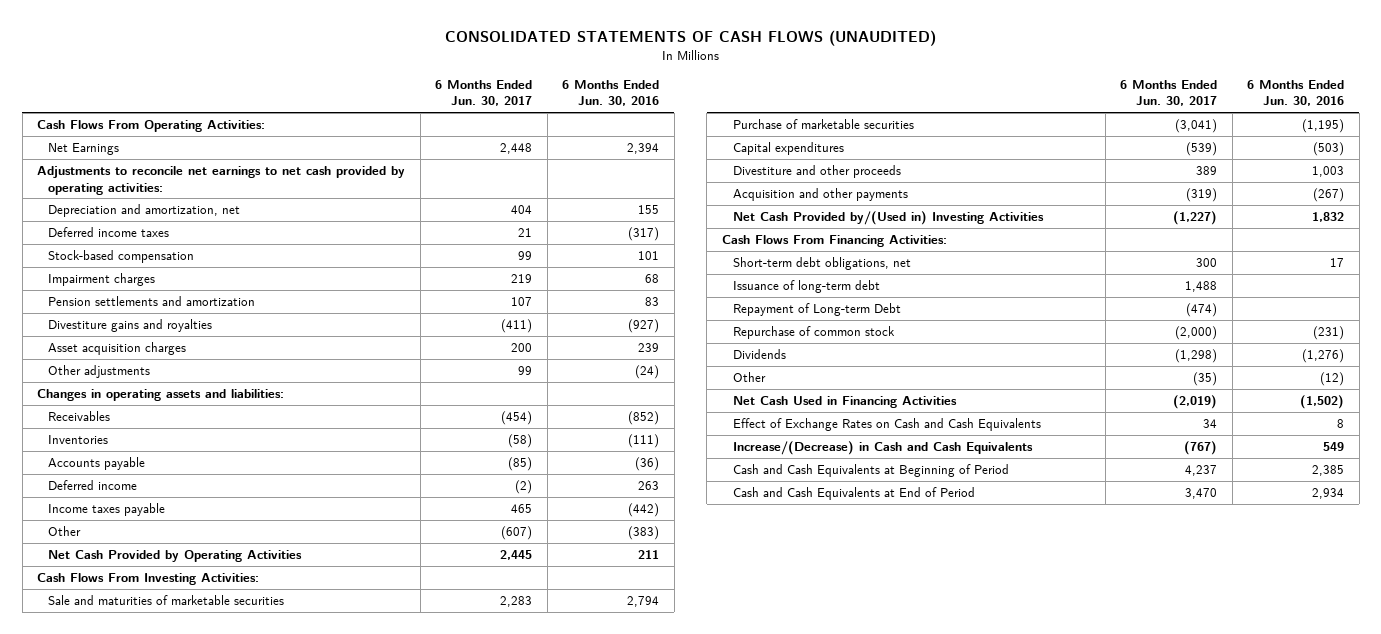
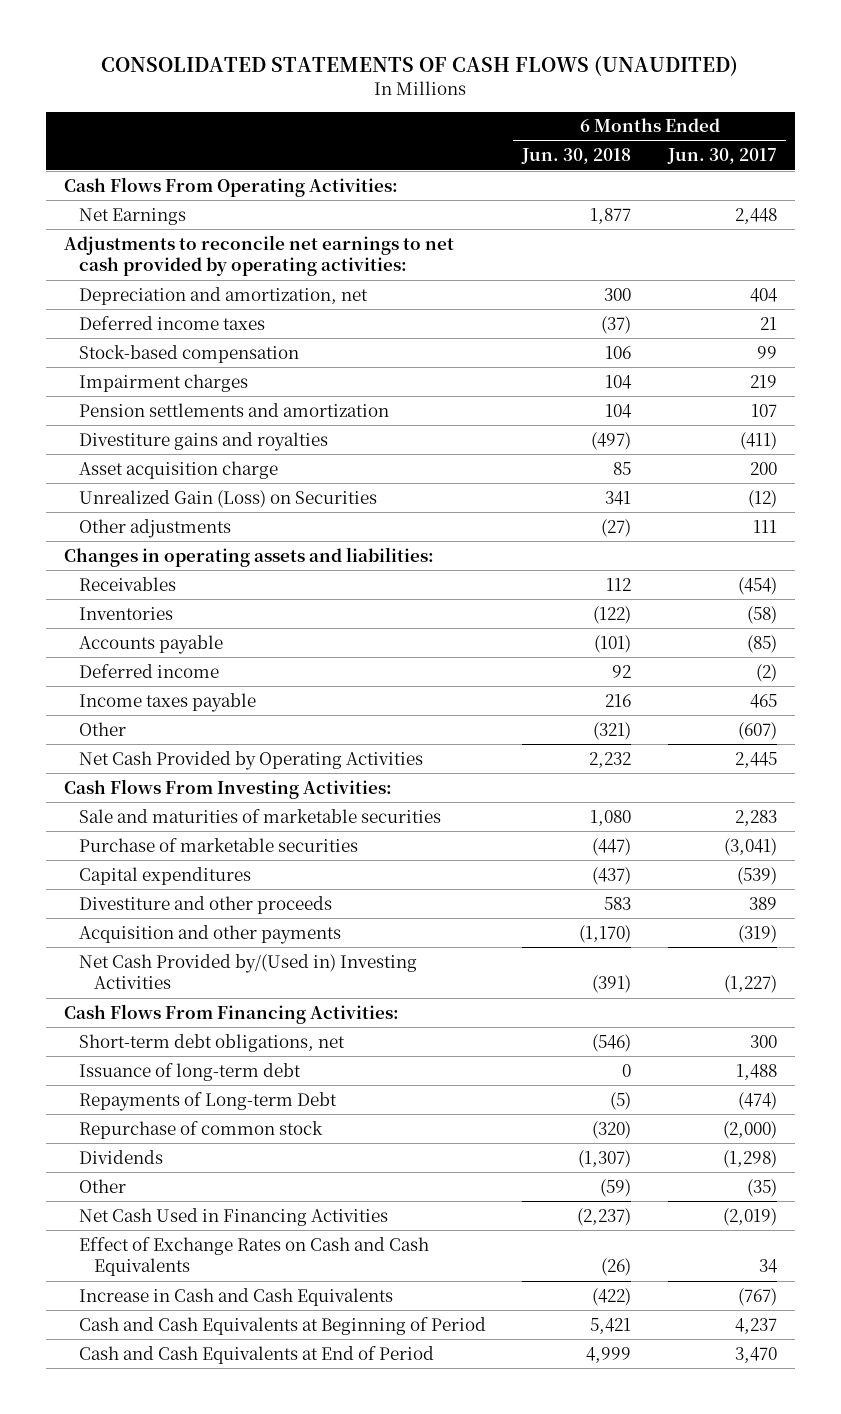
[562,80,660,107] 6 Months Ended Jun. 30, 2016 -> none
none -> [521,148,632,165] Jun. 30, 2018
[48,342,187,356] Asset acquisition charges -> [79,460,279,479] Asset acquisition charge
none -> [79,489,378,508] Unrealized Gain (Loss) on Securities
[518,366,533,376] 99 -> [752,519,777,533] 111
[733,303,902,317] Repayment of Long-term Debt -> [79,1091,338,1111] Repayments of Long-term Debt
[733,441,1034,456] Increase/(Decrease) in Cash and Cash Equivalents -> [79,1287,394,1306] Increase in Cash and Cash Equivalents

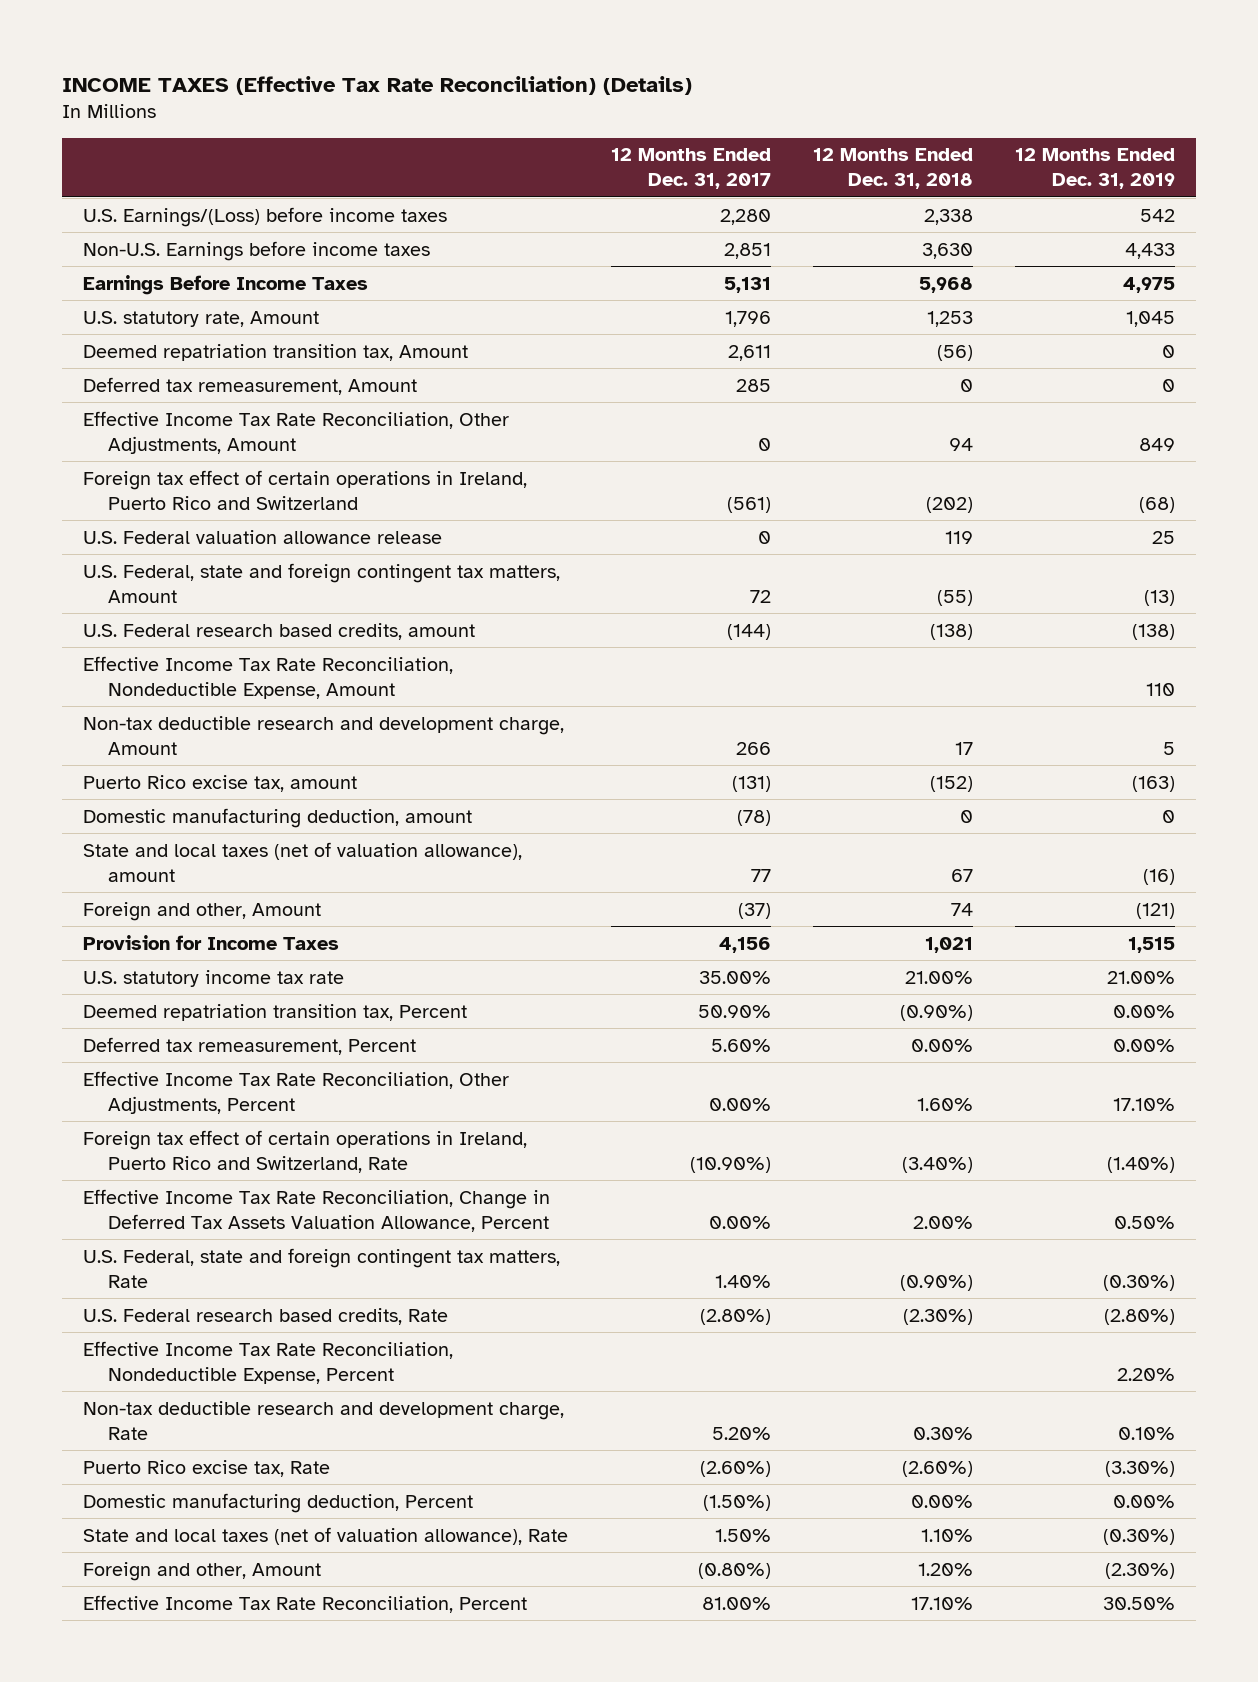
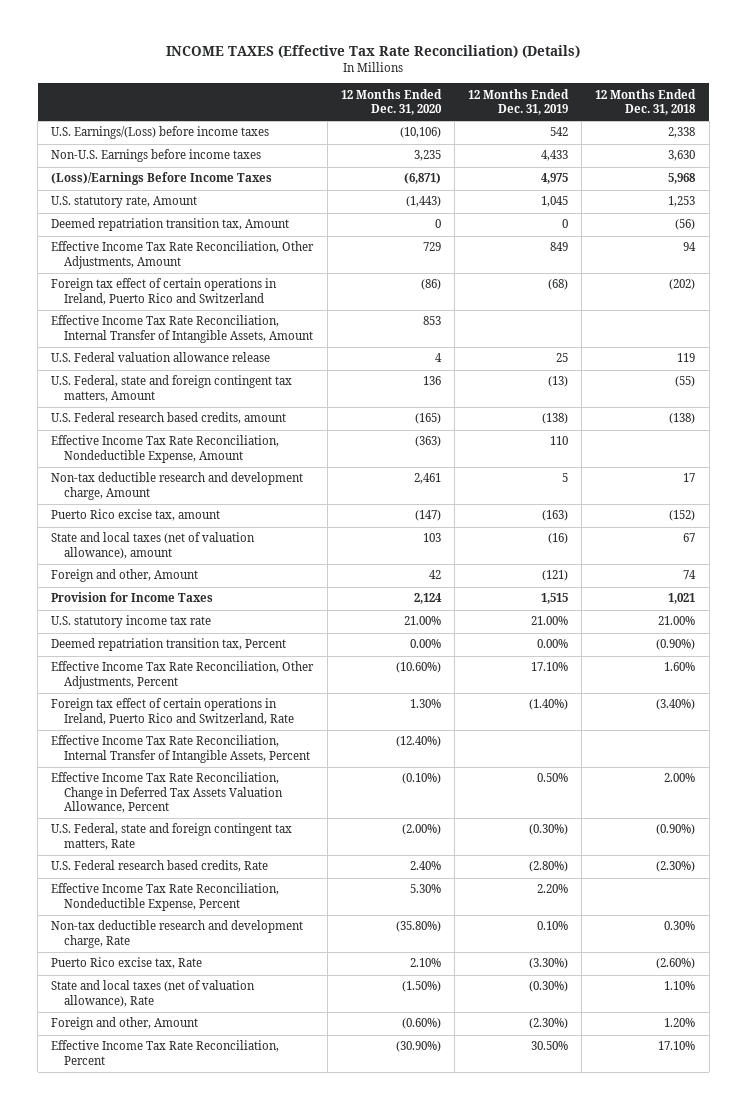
[610,148,771,190] 12 Months Ended Dec. 31, 2017 -> none
none -> [340,88,442,116] 12 Months Ended Dec. 31, 2020
[83,274,369,295] Earnings Before Income Taxes -> [51,172,273,186] (Loss)/Earnings Before Income Taxes
[83,376,418,395] Deferred tax remeasurement, Amount -> none
none -> [51,315,313,343] Effective Income Tax Rate Reconciliation, Internal Transfer of Intangible Assets, Amount
[83,807,473,828] Domestic manufacturing deduction, amount -> none
[83,1036,417,1055] Deferred tax remeasurement, Percent -> none
none -> [51,735,310,763] Effective Income Tax Rate Reconciliation, Internal Transfer of Intangible Assets, Percent
[83,1492,474,1513] Domestic manufacturing deduction, Percent -> none

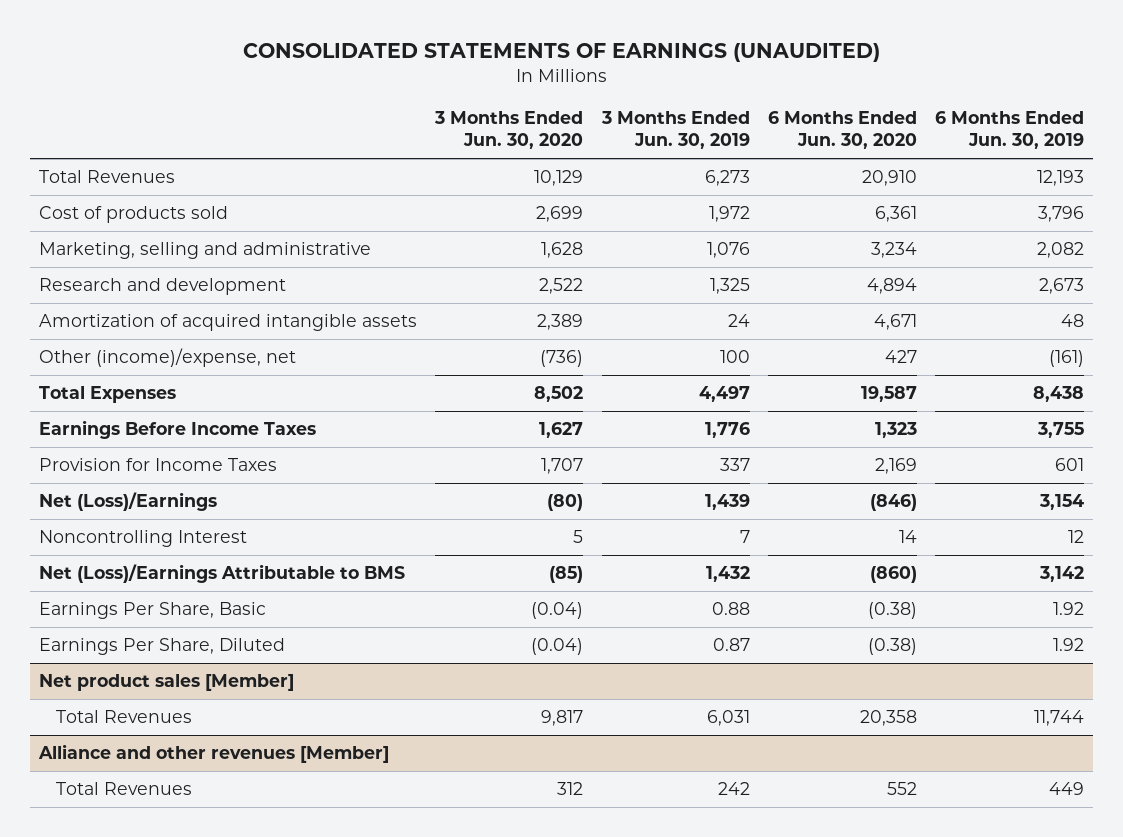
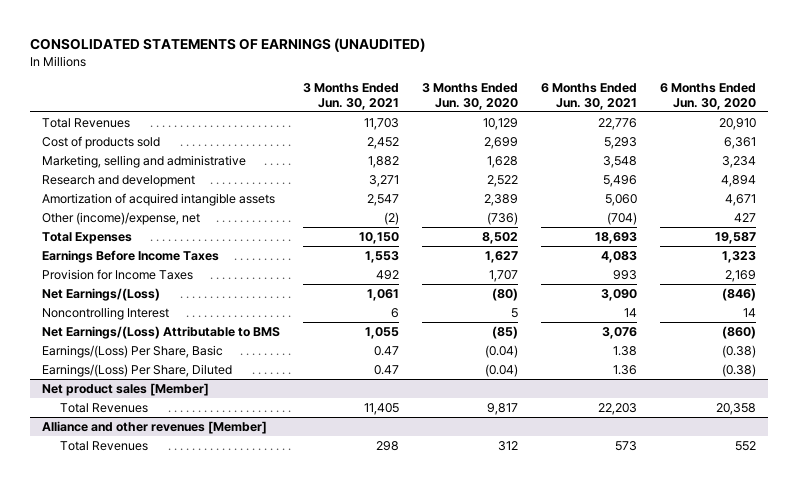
[600,110,750,150] 3 Months Ended Jun. 30, 2019 -> none
[934,110,1084,150] 6 Months Ended Jun. 30, 2019 -> none
none -> [302,82,399,110] 3 Months Ended Jun. 30, 2021
none -> [541,82,638,110] 6 Months Ended Jun. 30, 2021
[39,492,218,512] Net (Loss)/Earnings -> [41,287,160,301] Net Earnings/(Loss)
[39,564,406,584] Net (Loss)/Earnings Attributable to BMS -> [41,325,280,339] Net Earnings/(Loss) Attributable to BMS
[39,602,267,620] Earnings Per Share, Basic -> [41,344,223,358] Earnings/(Loss) Per Share, Basic
[39,638,286,656] Earnings Per Share, Diluted -> [41,363,232,377] Earnings/(Loss) Per Share, Diluted

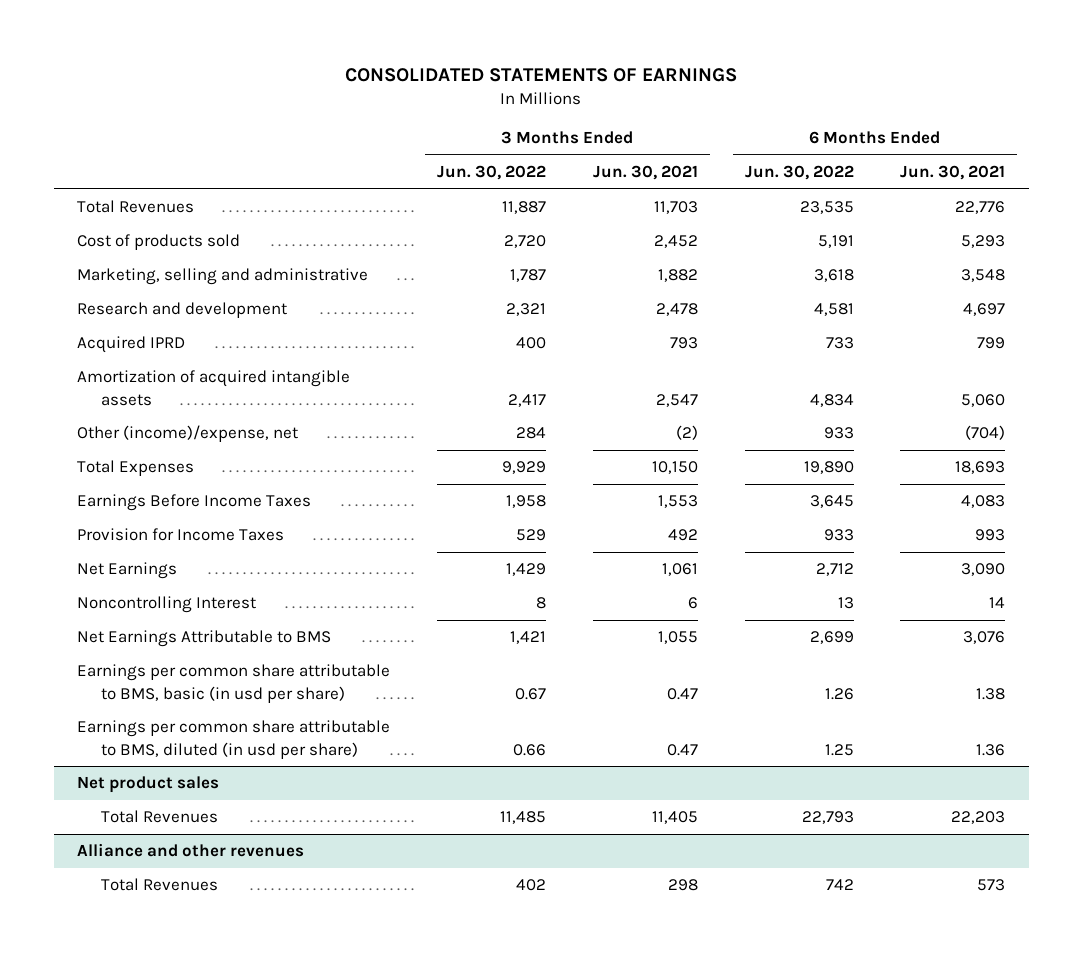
[29,38,425,53] CONSOLIDATED STATEMENTS OF EARNINGS (UNAUDITED) -> [345,67,738,82] CONSOLIDATED STATEMENTS OF EARNINGS
[421,82,518,110] 3 Months Ended Jun. 30, 2020 -> none
[660,82,757,110] 6 Months Ended Jun. 30, 2020 -> none
none -> [437,165,547,181] Jun. 30, 2022
none -> [744,165,854,181] Jun. 30, 2022
[368,174,399,187] 3,271 -> [655,303,698,317] 2,478
[603,174,638,187] 5,496 -> [963,303,1006,317] 4,697
none -> [77,336,186,354] Acquired IPRD
[41,287,160,301] Net Earnings/(Loss) -> [77,562,178,580] Net Earnings
[41,325,280,339] Net Earnings/(Loss) Attributable to BMS -> [77,630,332,648] Net Earnings Attributable to BMS
[41,344,223,358] Earnings/(Loss) Per Share, Basic -> [77,664,391,703] Earnings per common share attributable to BMS, basic (in usd per share)
[41,363,232,377] Earnings/(Loss) Per Share, Diluted -> [77,720,391,759] Earnings per common share attributable to BMS, diluted (in usd per share)
[41,382,209,396] Net product sales [Member] -> [77,776,220,794] Net product sales
[41,420,267,434] Alliance and other revenues [Member] -> [77,843,305,858] Alliance and other revenues

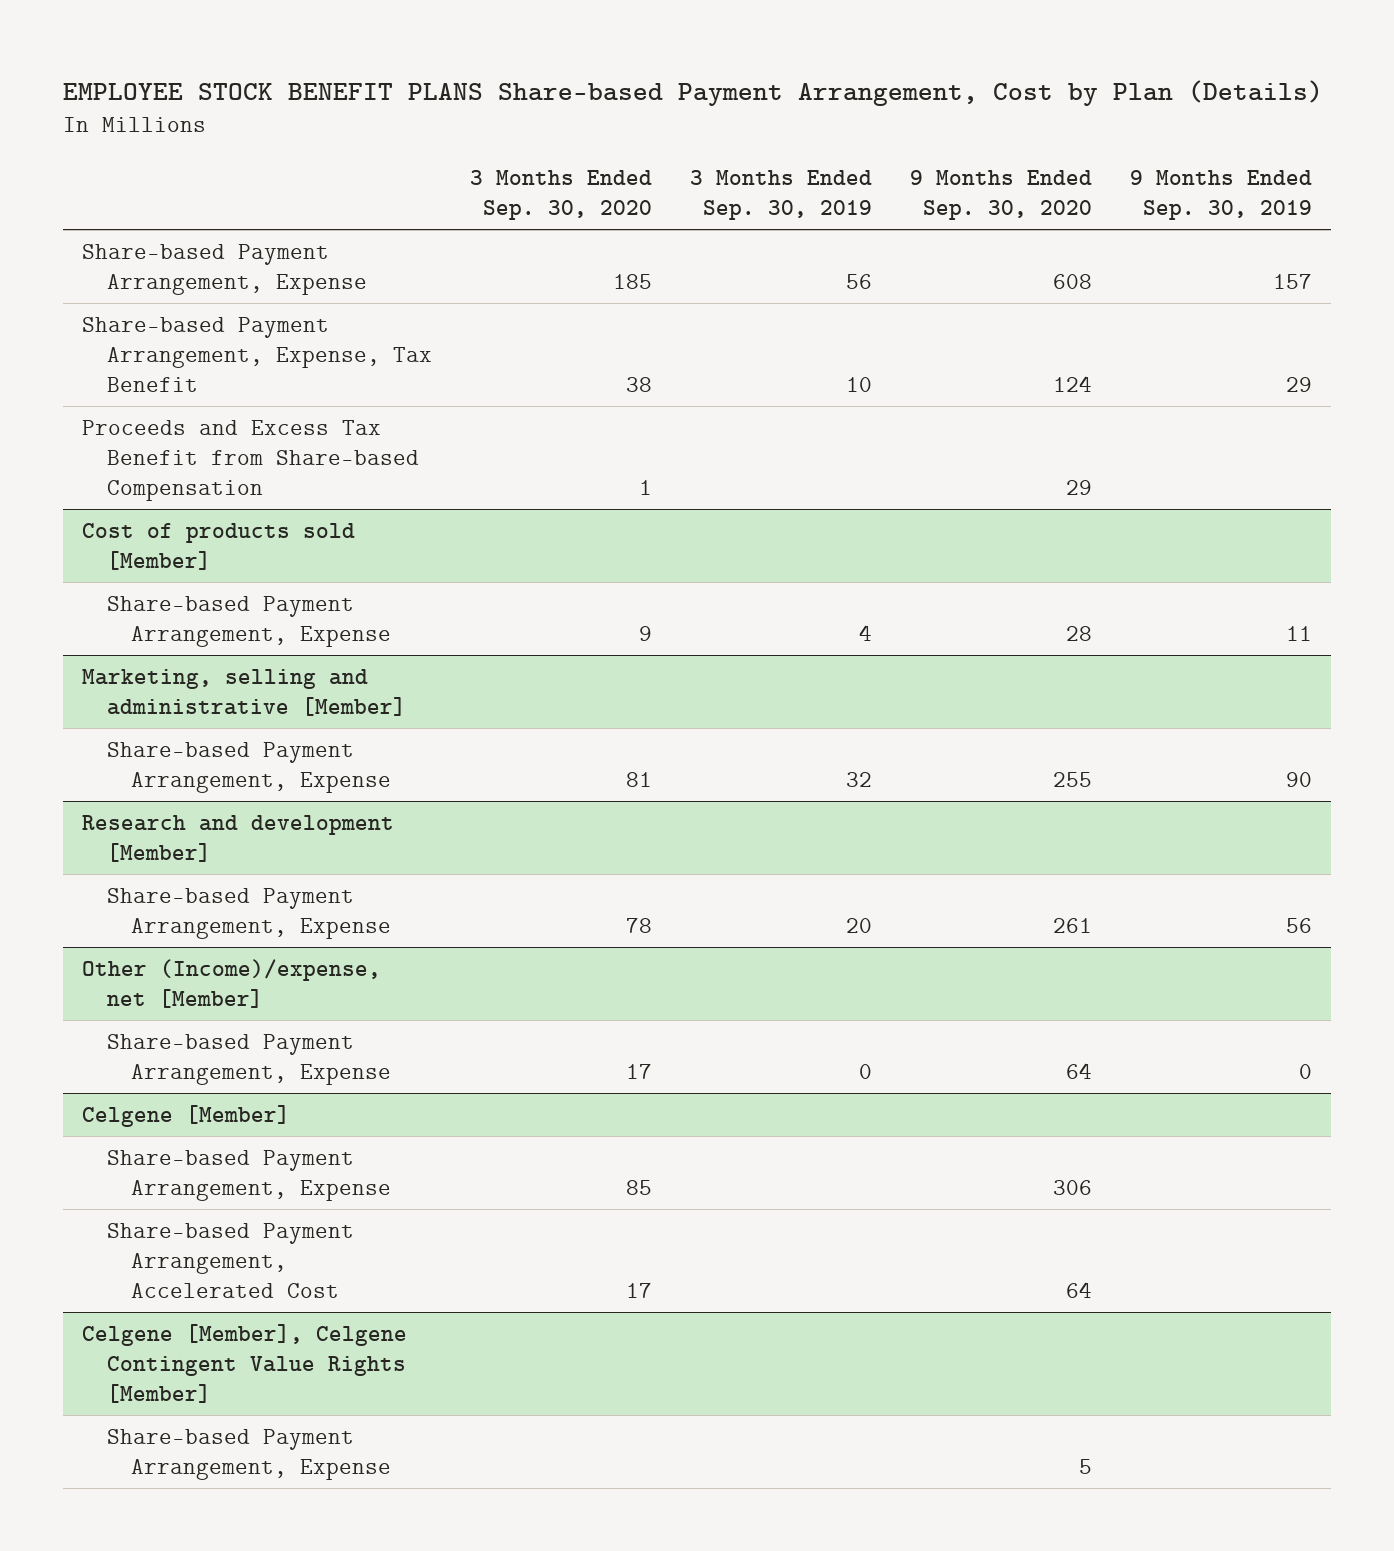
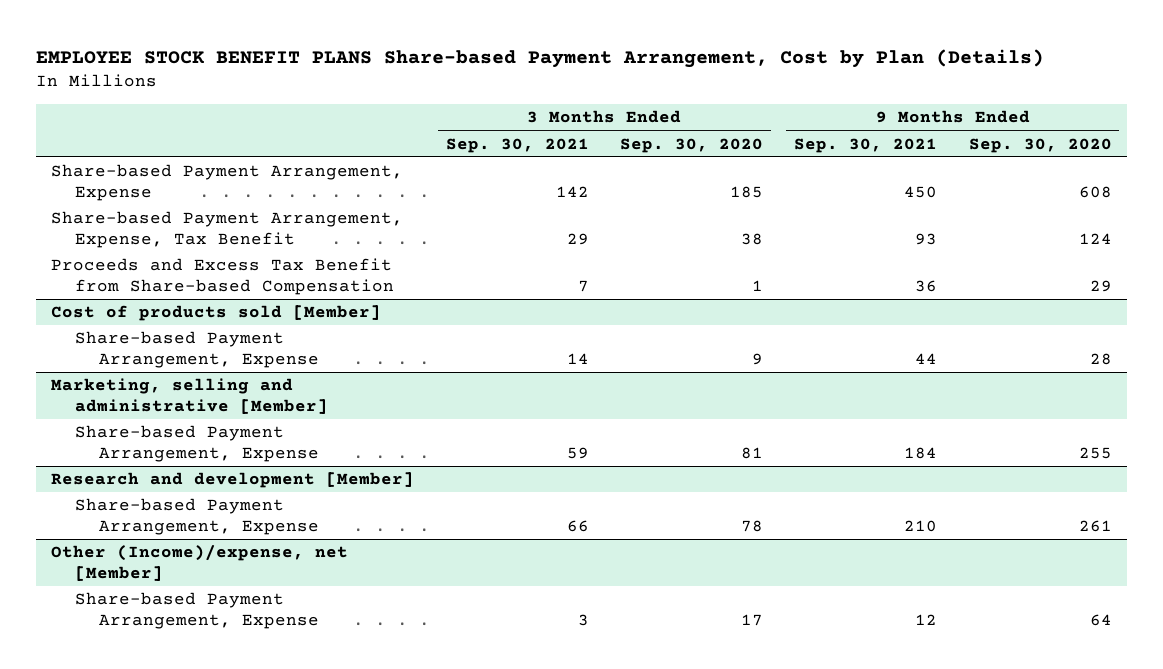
[689,169,872,221] 3 Months Ended Sep. 30, 2019 -> none
[1129,169,1312,221] 9 Months Ended Sep. 30, 2019 -> none
none -> [445,137,589,153] Sep. 30, 2021
none -> [794,137,938,153] Sep. 30, 2021
[82,1104,291,1127] Celgene [Member] -> none
[106,1149,391,1202] Share-based Payment Arrangement, Expense -> none
[106,1222,354,1299] Share-based Payment Arrangement, Accelerated Cost -> none
[82,1323,408,1404] Celgene [Member], Celgene Contingent Value Rights [Member] -> none
[106,1428,391,1481] Share-based Payment Arrangement, Expense -> none

